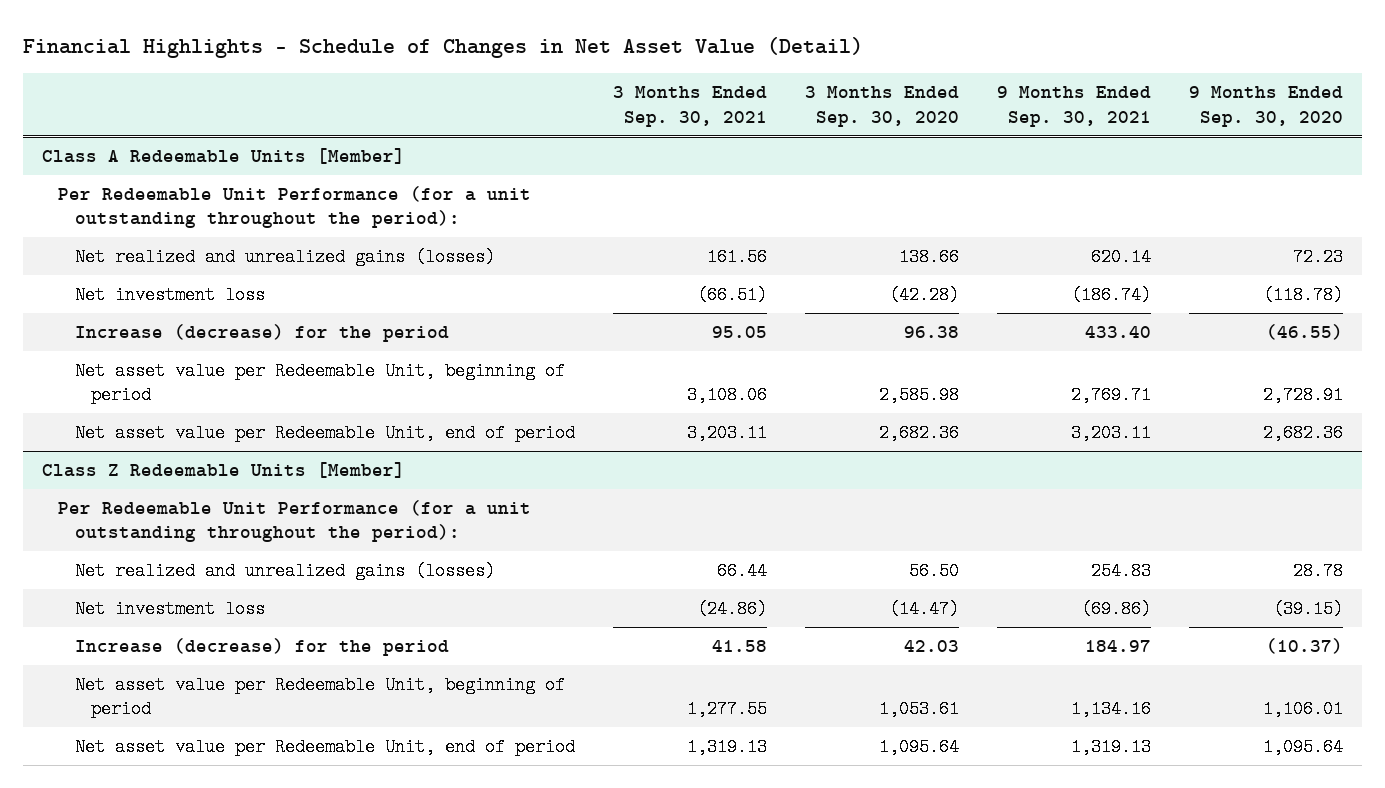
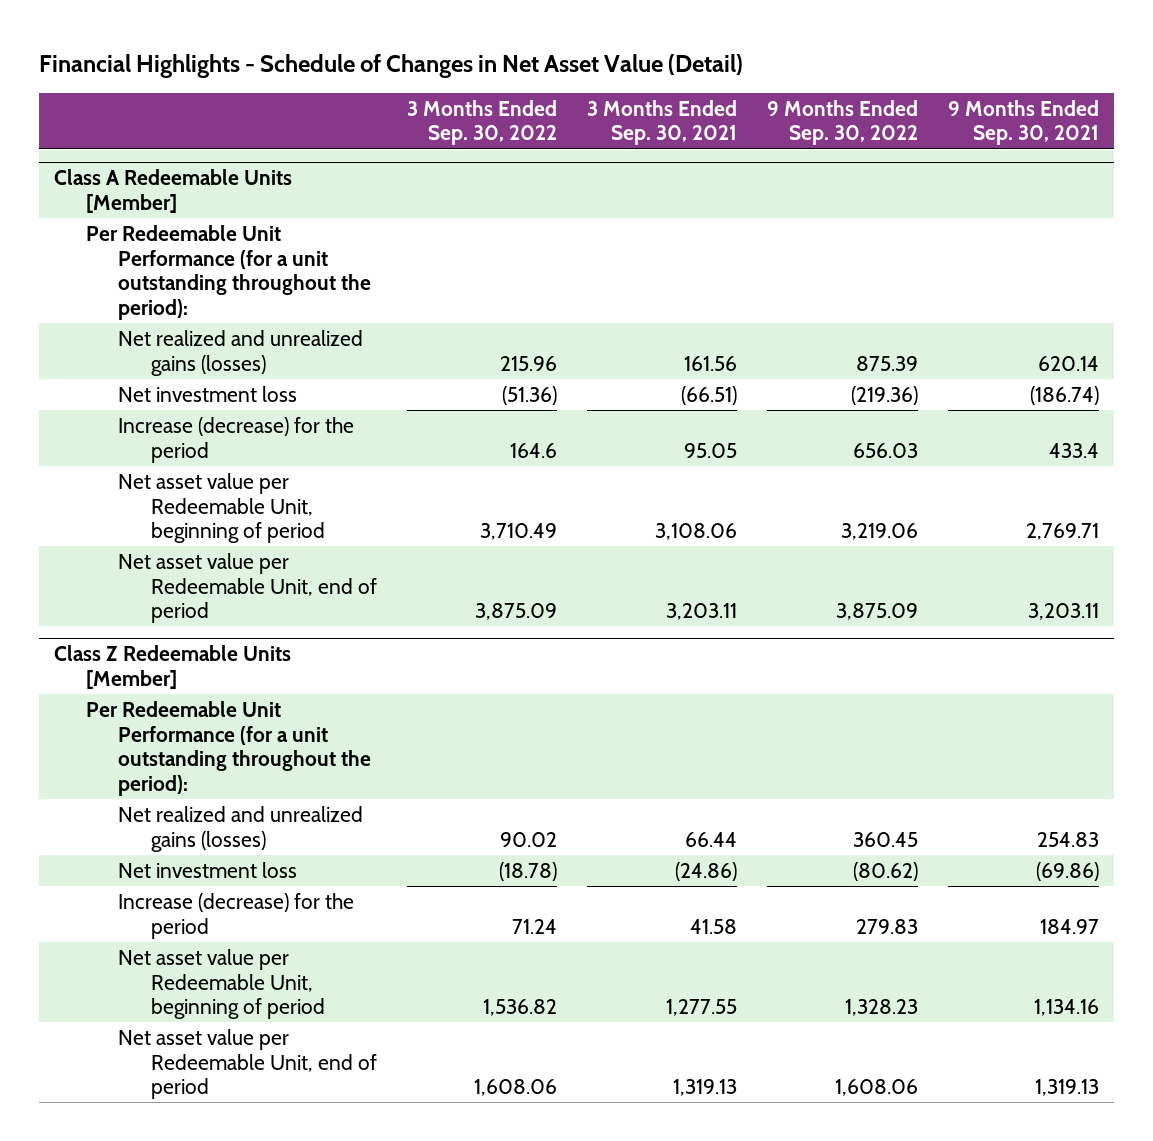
[804,86,959,127] 3 Months Ended Sep. 30, 2020 -> none
[1189,86,1344,127] 9 Months Ended Sep. 30, 2020 -> none
none -> [406,99,557,146] 3 Months Ended Sep. 30, 2022
none -> [766,99,918,146] 9 Months Ended Sep. 30, 2022
[1085,325,1152,338] 433.40 -> [1049,442,1100,458] 433.4

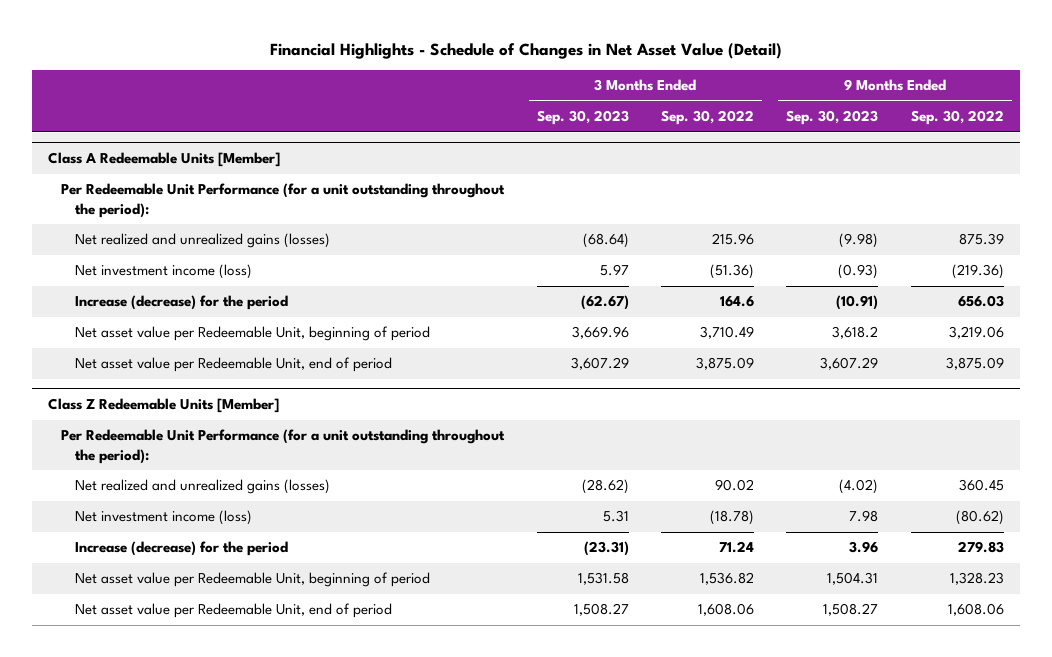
[586,99,737,146] 3 Months Ended Sep. 30, 2021 -> none
[948,99,1100,146] 9 Months Ended Sep. 30, 2021 -> none
none -> [536,110,629,126] Sep. 30, 2023
none -> [786,110,879,126] Sep. 30, 2023
[118,386,298,403] Net investment loss -> [74,264,252,280] Net investment income (loss)
[118,862,298,879] Net investment loss -> [74,510,252,526] Net investment income (loss)

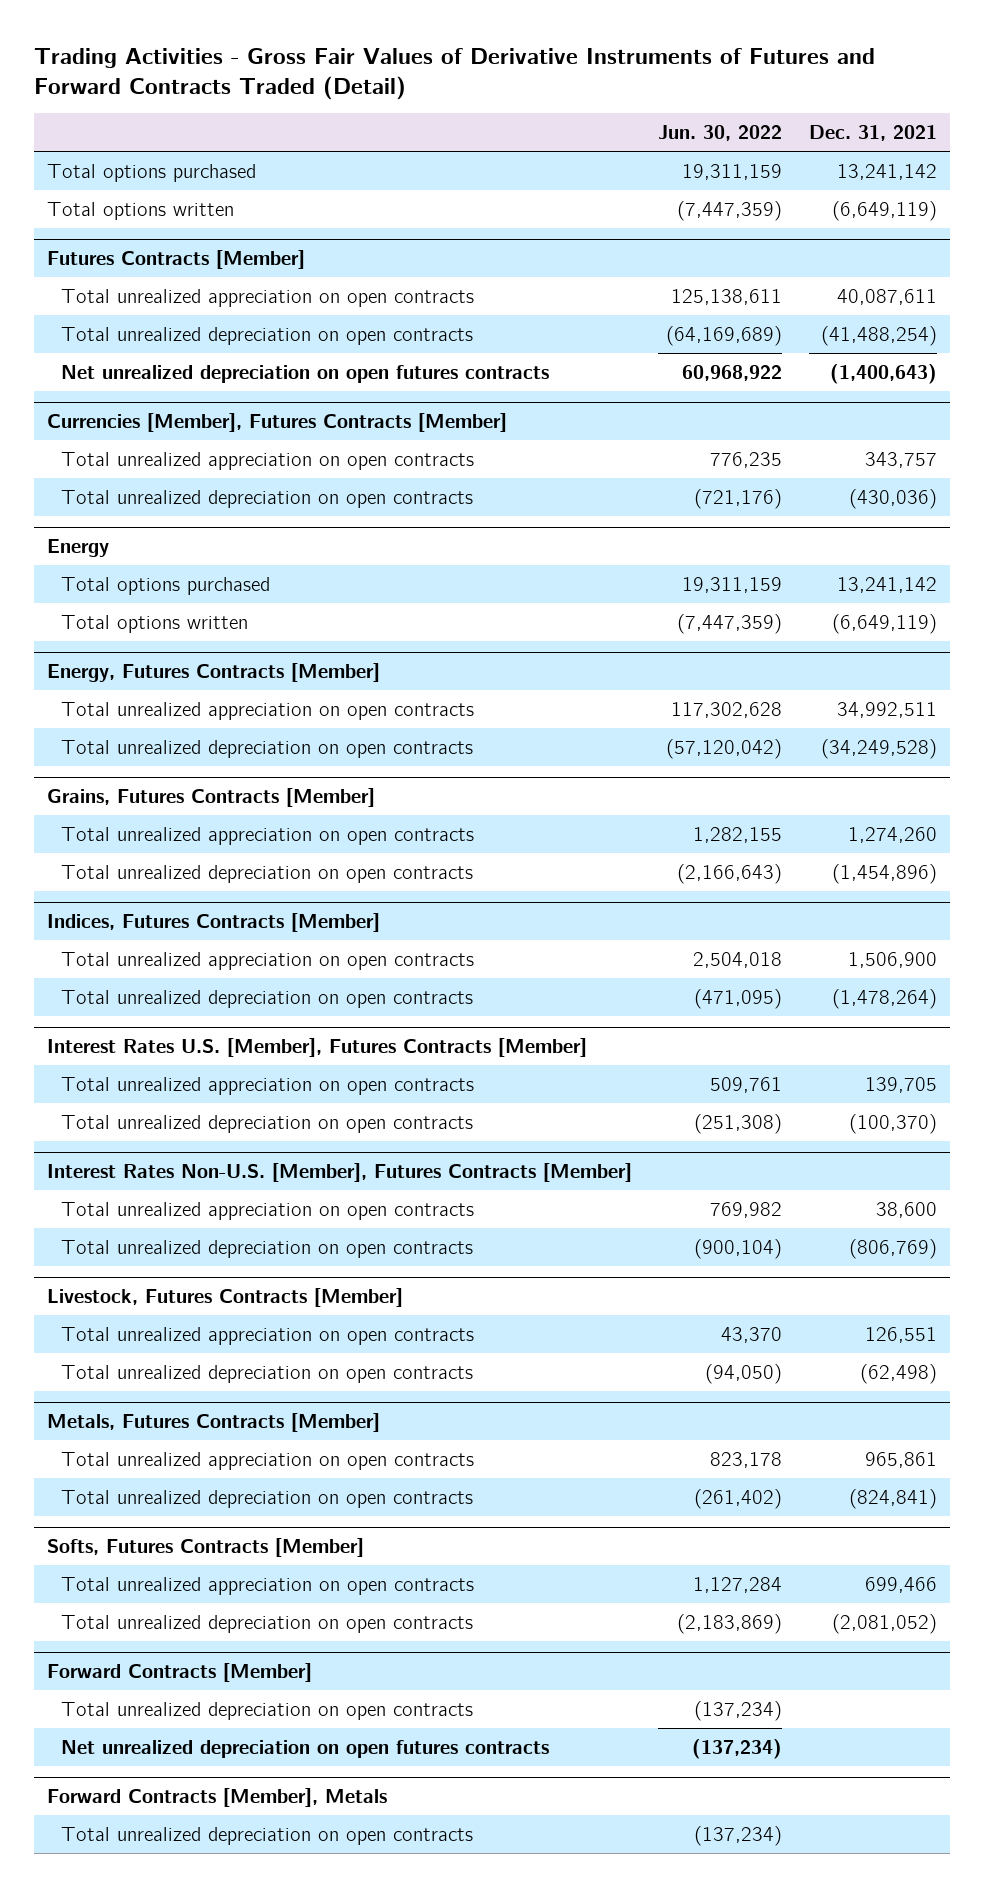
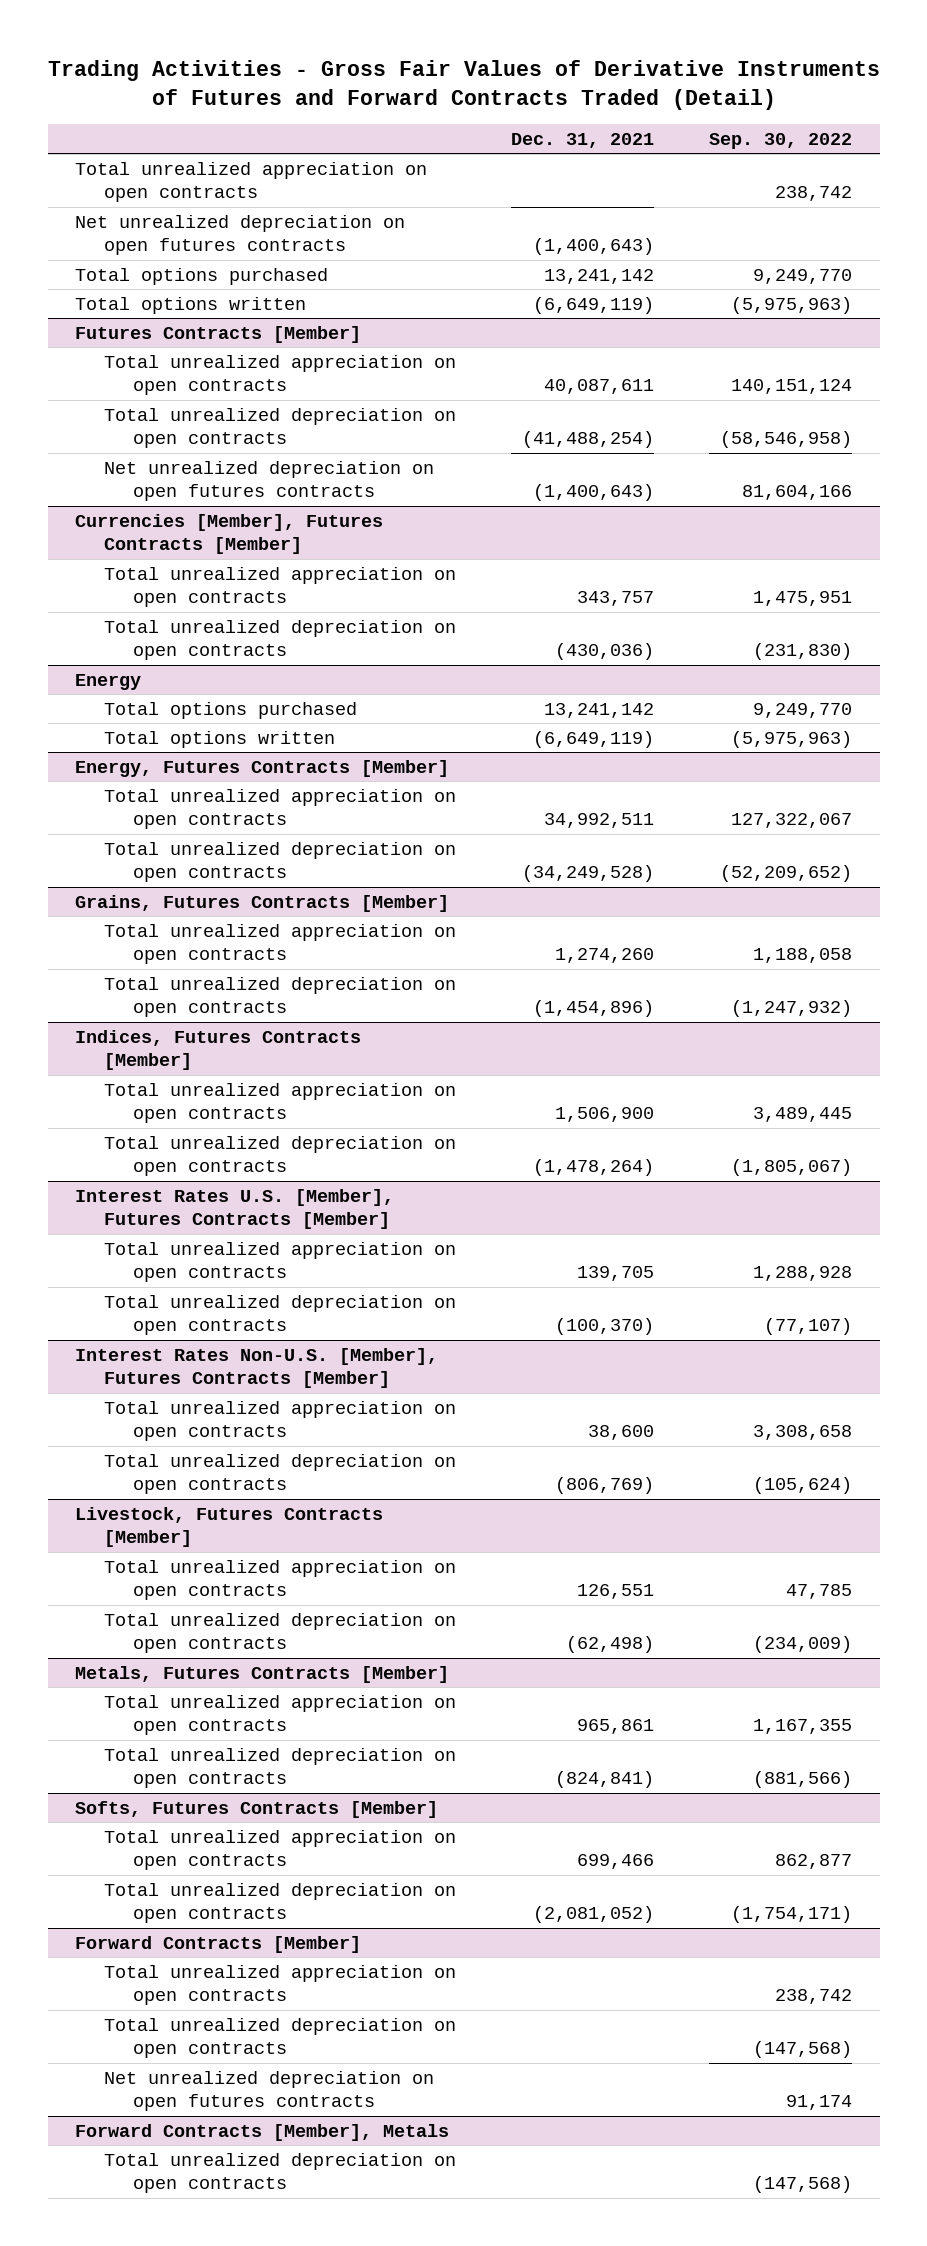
[658,124,783,141] Jun. 30, 2022 -> none
none -> [709,132,853,149] Sep. 30, 2022
none -> [75,161,428,203] Total unrealized appreciation on open contracts
none -> [75,214,406,256] Net unrealized depreciation on open futures contracts
none -> [103,1964,456,2006] Total unrealized appreciation on open contracts

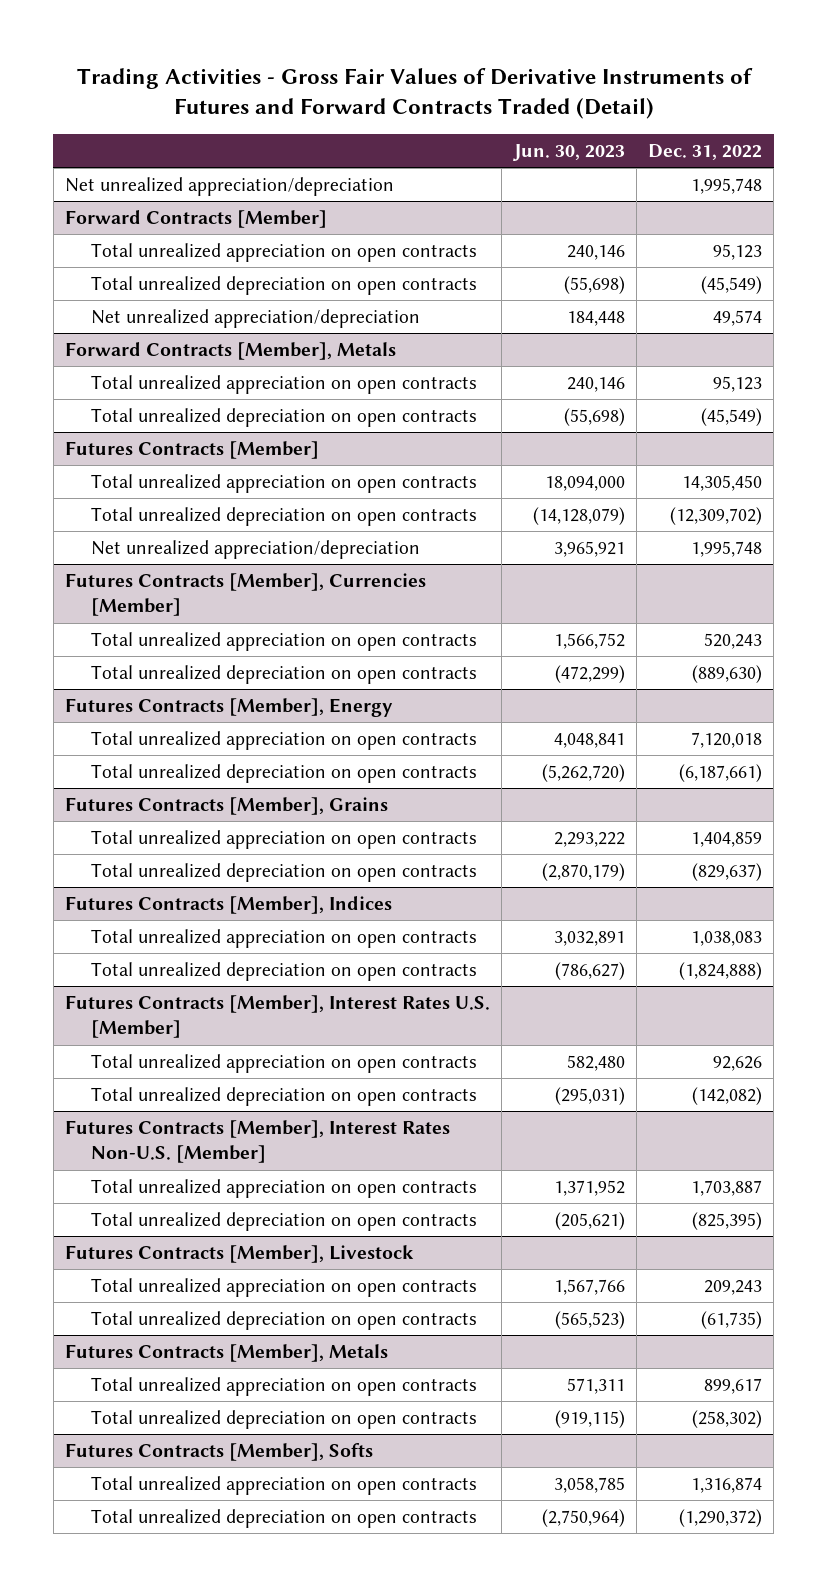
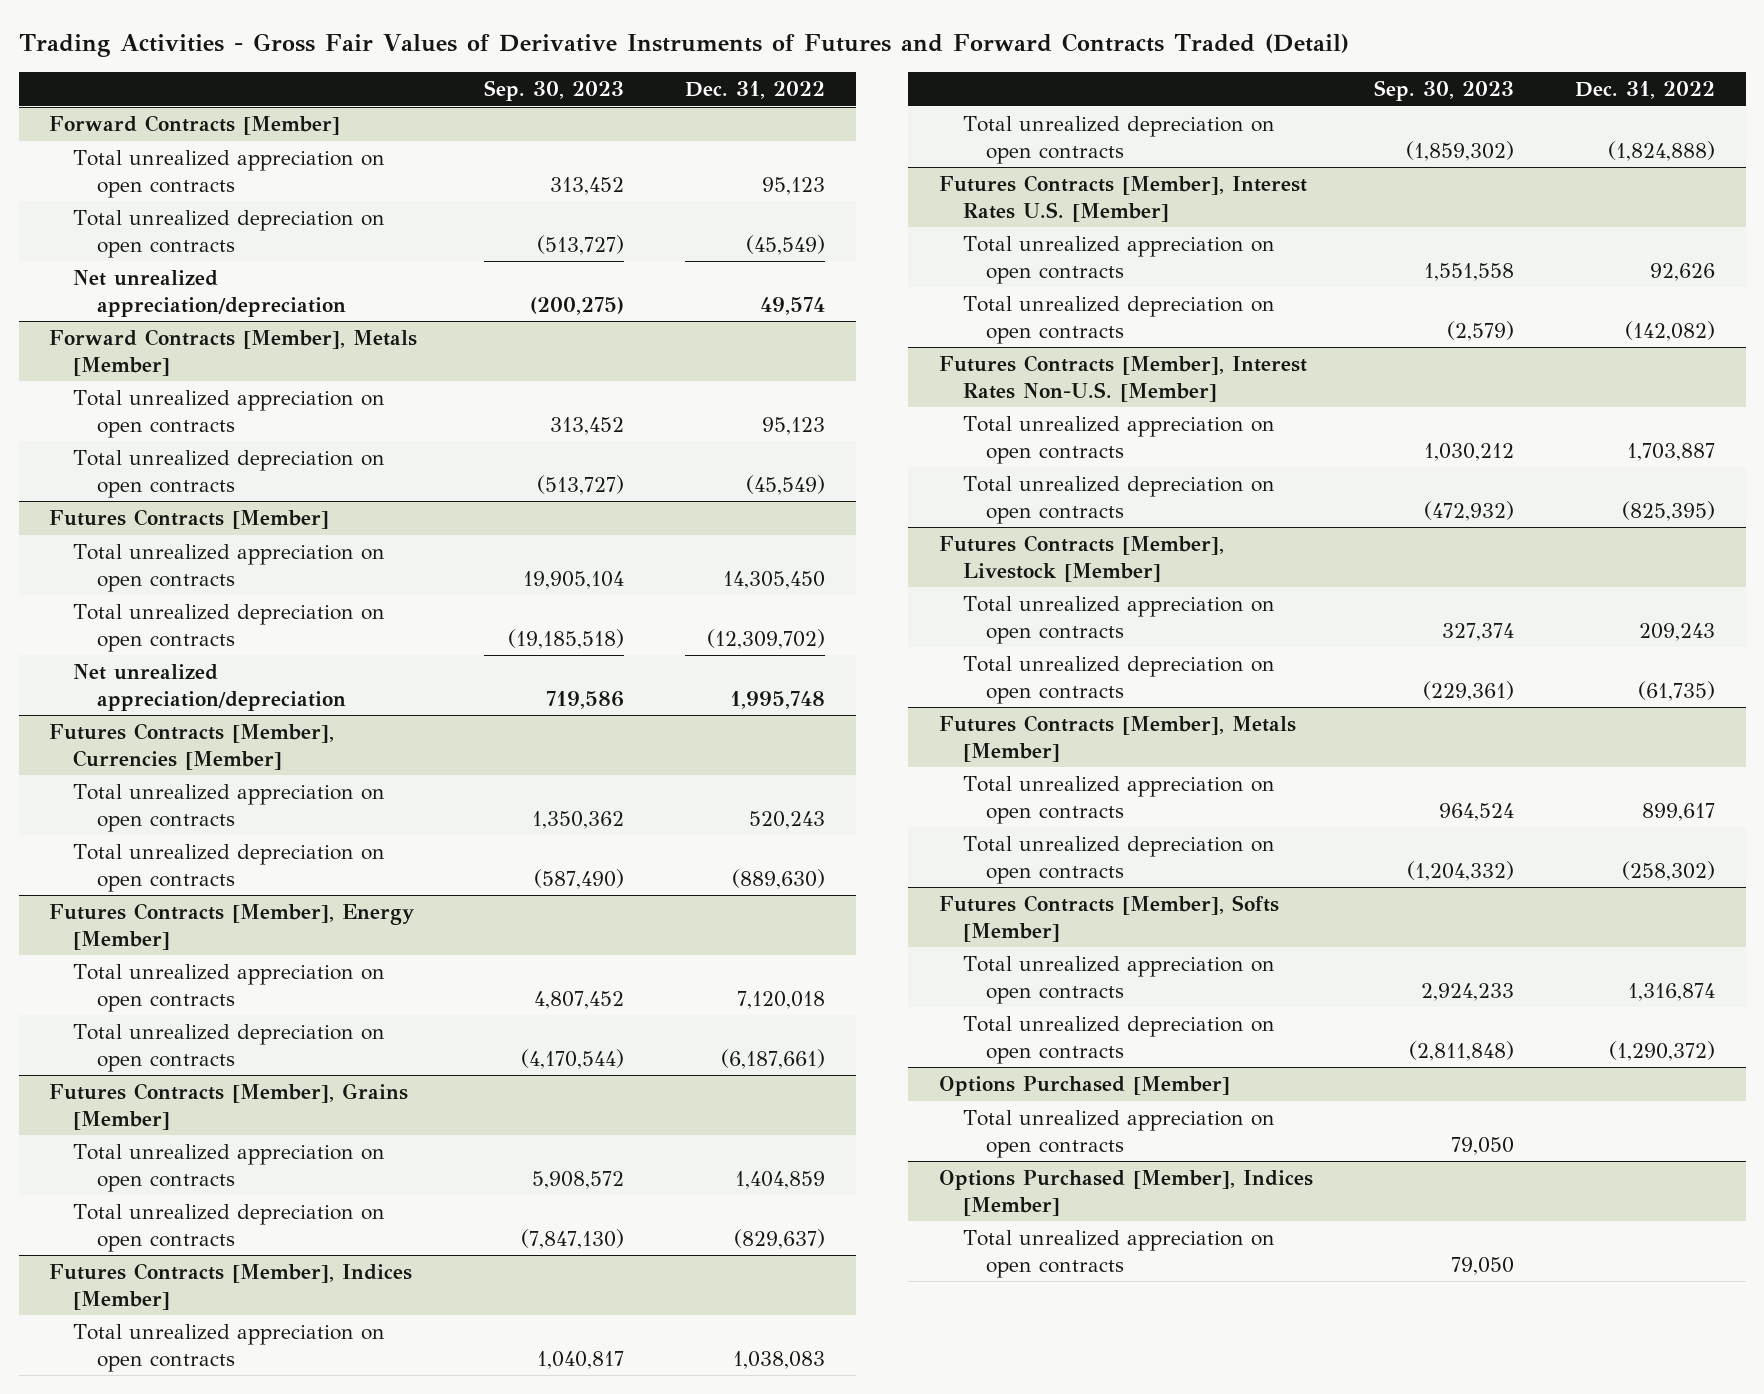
[512,143,625,161] Jun. 30, 2023 -> none
none -> [484,79,625,101] Sep. 30, 2023
[64,177,394,197] Net unrealized appreciation/depreciation -> none
[64,342,396,361] Forward Contracts [Member], Metals -> [49,329,418,376] Forward Contracts [Member], Metals [Member]
[64,698,393,718] Futures Contracts [Member], Energy -> [49,903,415,950] Futures Contracts [Member], Energy [Member]
[64,797,388,816] Futures Contracts [Member], Grains -> [49,1083,409,1130] Futures Contracts [Member], Grains [Member]
[64,896,392,915] Futures Contracts [Member], Indices -> [49,1263,413,1310] Futures Contracts [Member], Indices [Member]
[64,1245,414,1264] Futures Contracts [Member], Livestock -> [938,535,1224,582] Futures Contracts [Member], Livestock [Member]
[64,1344,388,1363] Futures Contracts [Member], Metals -> [938,715,1296,762] Futures Contracts [Member], Metals [Member]
[64,1443,373,1462] Futures Contracts [Member], Softs -> [938,895,1279,942] Futures Contracts [Member], Softs [Member]
none -> [938,1076,1230,1097] Options Purchased [Member]
none -> [962,1110,1275,1158] Total unrealized appreciation on open contracts
none -> [938,1170,1313,1216] Options Purchased [Member], Indices [Member]
none -> [962,1230,1275,1278] Total unrealized appreciation on open contracts

